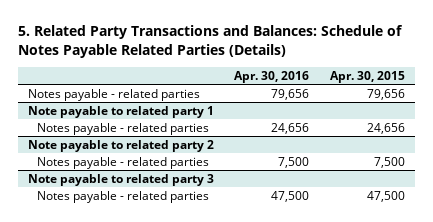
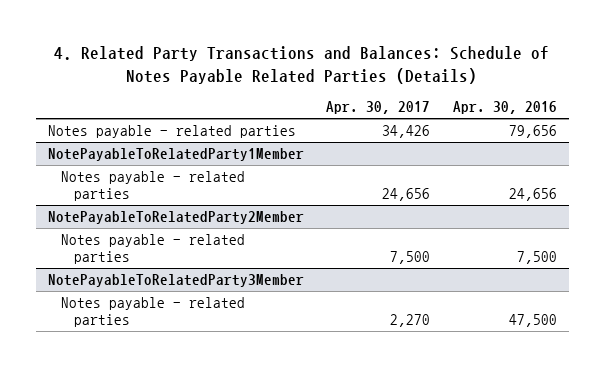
[17,25,403,58] 5. Related Party Transactions and Balances: Schedule of Notes Payable Related Parties (Details) -> [54,46,550,84] 4. Related Party Transactions and Balances: Schedule of Notes Payable Related Parties (Details)
[329,70,405,83] Apr. 30, 2015 -> none
none -> [326,101,431,115] Apr. 30, 2017
[27,105,214,118] Note payable to related party 1 -> [47,148,304,162] NotePayableToRelatedParty1Member
[27,139,214,152] Note payable to related party 2 -> [47,211,304,225] NotePayableToRelatedParty2Member
[27,173,214,186] Note payable to related party 3 -> [47,274,304,288] NotePayableToRelatedParty3Member

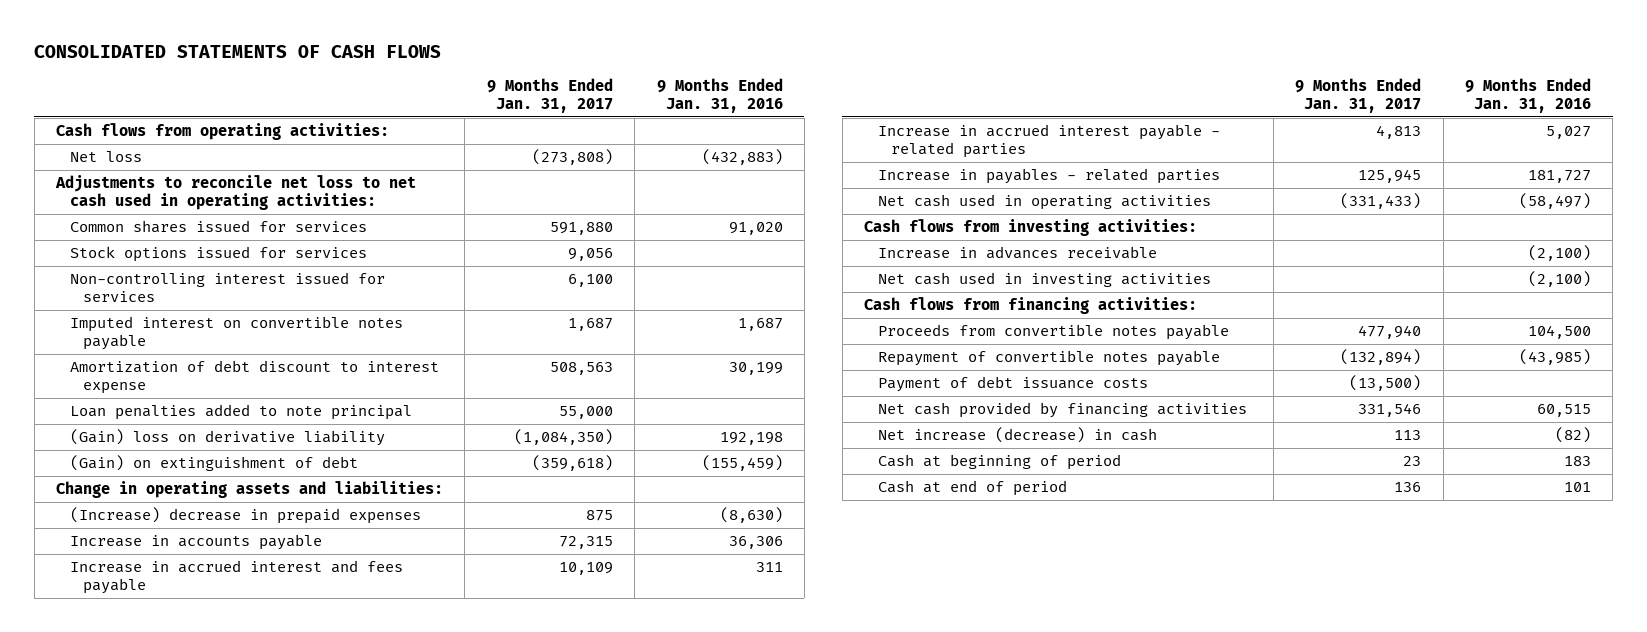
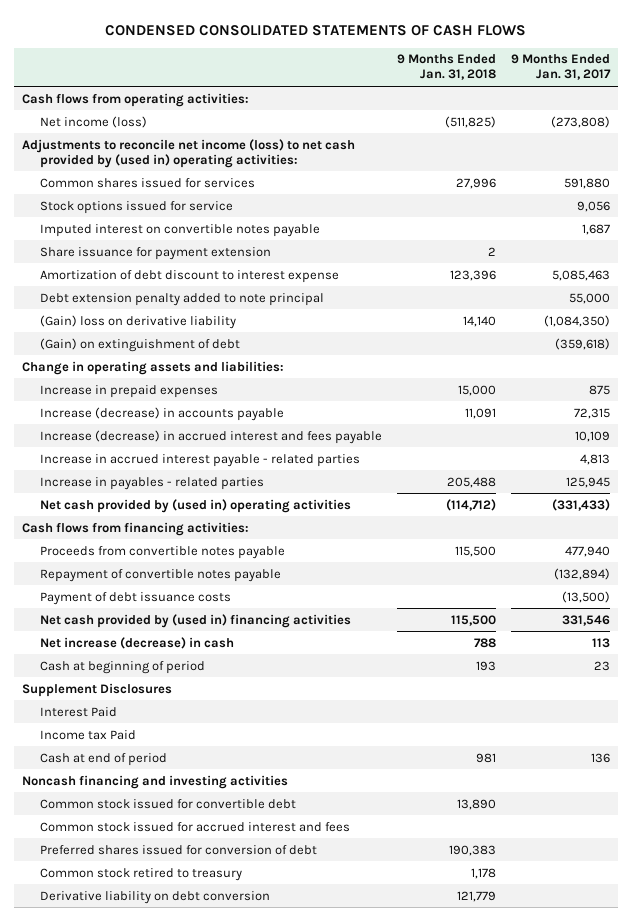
[34,44,442,58] CONSOLIDATED STATEMENTS OF CASH FLOWS -> [105,24,527,36] CONDENSED CONSOLIDATED STATEMENTS OF CASH FLOWS
[656,78,783,114] 9 Months Ended Jan. 31, 2016 -> none
none -> [397,54,497,81] 9 Months Ended Jan. 31, 2018
[69,151,142,163] Net loss -> [40,115,148,128] Net income (loss)
[54,175,416,211] Adjustments to reconcile net loss to net cash used in operating activities: -> [21,138,355,168] Adjustments to reconcile net income (loss) to net cash provided by (used in) operating activities:
[69,272,385,303] Non-controlling interest issued for services -> none
[69,246,367,263] Stock options issued for services -> [40,200,234,214] Stock options issued for service
[69,404,412,421] Loan penalties added to note principal -> none
none -> [40,246,272,260] Share issuance for payment extension
[549,362,613,376] 508,563 -> [552,269,611,281] 5,085,463
none -> [40,292,325,306] Debt extension penalty added to note principal
[69,507,421,525] (Increase) decrease in prepaid expenses -> [40,384,219,398] Increase in prepaid expenses
[69,534,322,551] Increase in accounts payable -> [40,406,285,421] Increase (decrease) in accounts payable
[69,560,403,595] Increase in accrued interest and fees payable -> [40,429,383,444] Increase (decrease) in accrued interest and fees payable
[864,219,1198,237] Cash flows from investing activities: -> none
[877,246,1157,260] Increase in advances receivable -> none
[877,272,1211,288] Net cash used in investing activities -> none
[877,194,1211,211] Net cash used in operating activities -> [40,498,352,513] Net cash provided by (used in) operating activities
[877,402,1247,419] Net cash provided by financing activities -> [40,613,352,628] Net cash provided by (used in) financing activities
none -> [21,682,172,697] Supplement Disclosures
none -> [40,706,118,717] Interest Paid
none -> [40,729,137,740] Income tax Paid
none -> [21,774,288,789] Noncash financing and investing activities
none -> [40,798,297,809] Common stock issued for convertible debt
none -> [40,821,351,832] Common stock issued for accrued interest and fees
none -> [40,844,318,855] Preferred shares issued for conversion of debt
none -> [40,867,243,881] Common stock retired to treasury
none -> [40,890,271,904] Derivative liability on debt conversion

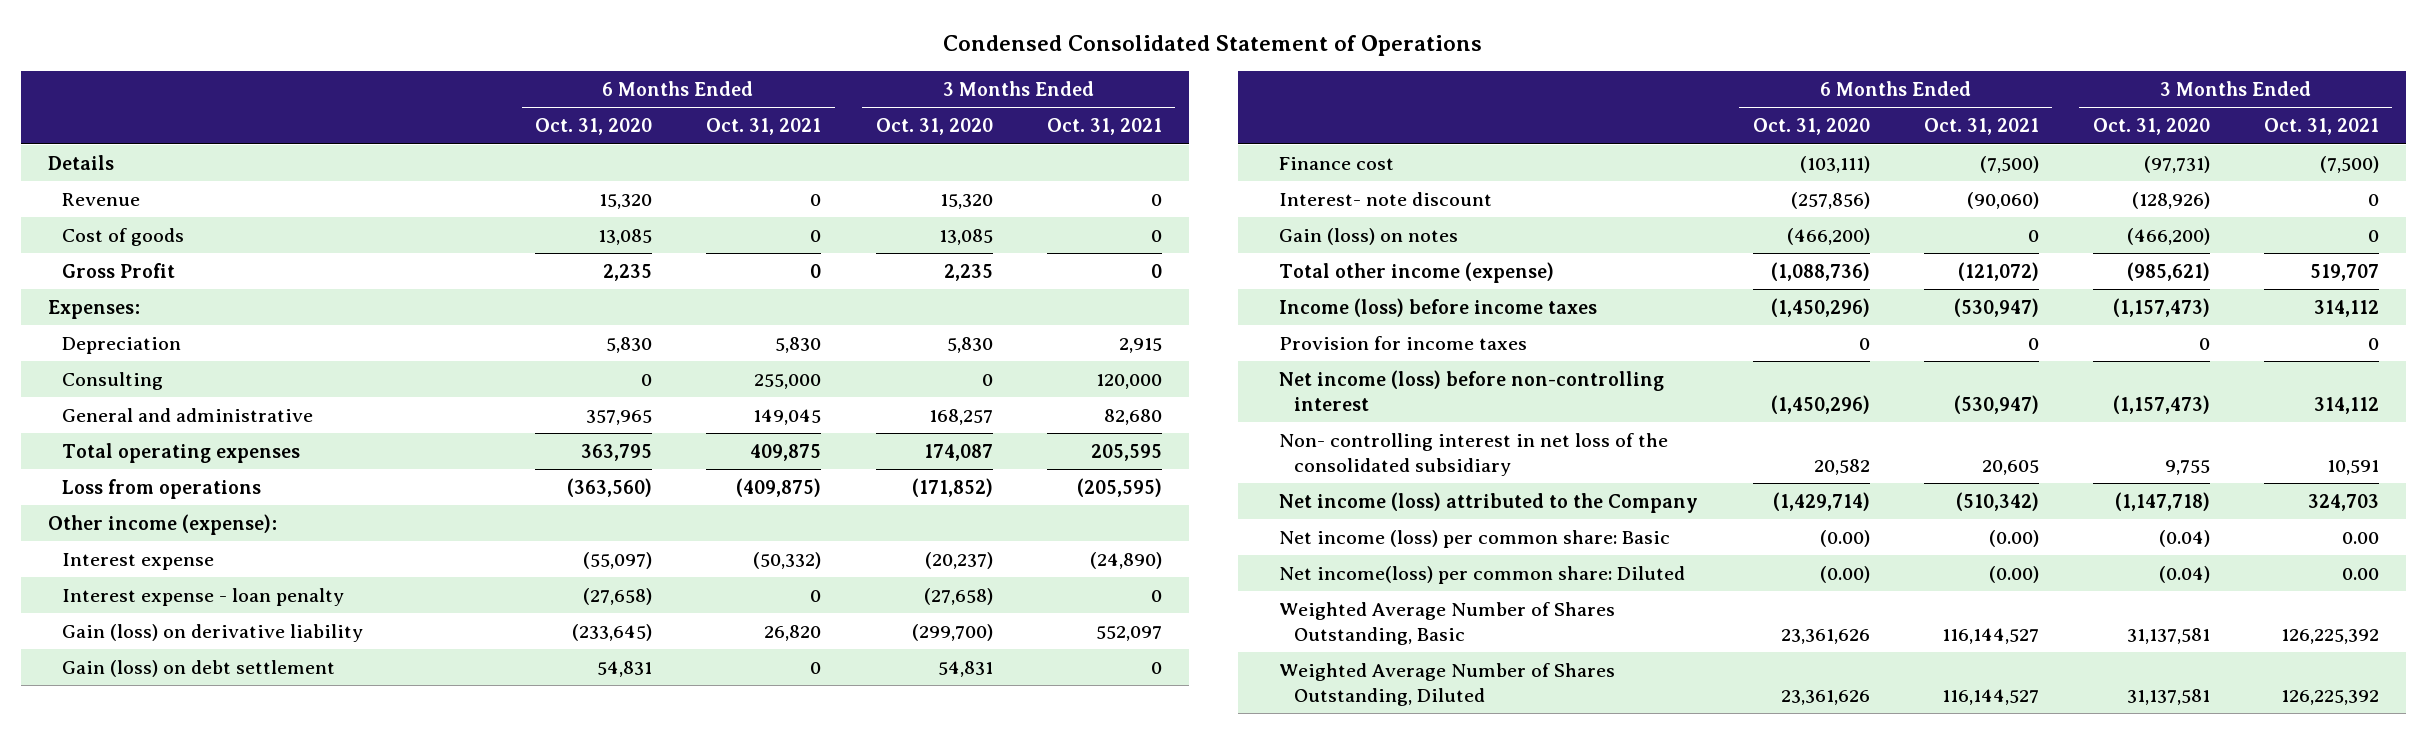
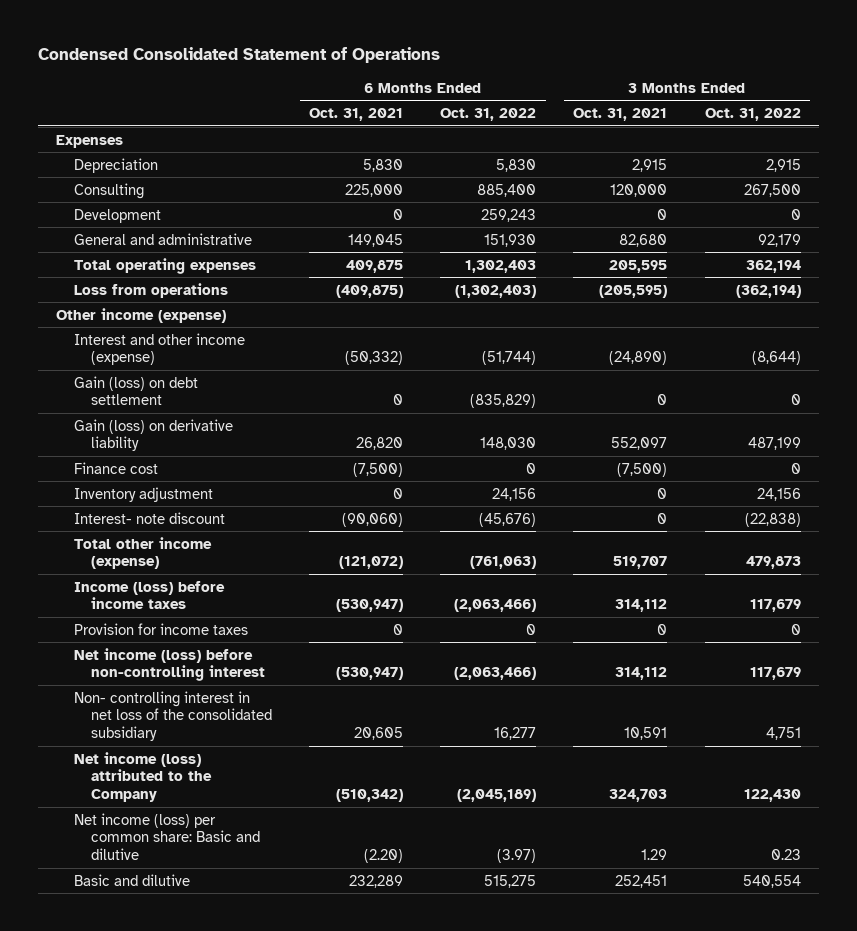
[535,118,653,136] Oct. 31, 2020 -> none
[875,118,993,136] Oct. 31, 2020 -> none
none -> [440,108,537,122] Oct. 31, 2022
none -> [704,108,801,122] Oct. 31, 2022
[47,155,114,171] Details -> none
[62,193,141,207] Revenue -> none
[62,228,185,247] Cost of goods -> none
[62,263,176,279] Gross Profit -> none
[47,300,140,320] Expenses: -> [56,134,124,148] Expenses
[754,374,822,390] 255,000 -> [345,183,404,197] 225,000
none -> [73,208,161,223] Development
[62,588,345,607] Interest expense - loan penalty -> none
[47,514,277,536] Other income (expense): -> [56,307,227,323] Other income (expense)
[62,553,215,571] Interest expense -> [73,332,245,366] Interest and other income (expense)
[62,624,364,643] Gain (loss) on derivative liability -> [73,418,233,452] Gain (loss) on derivative liability
none -> [73,486,213,502] Inventory adjustment
[1279,228,1459,246] Gain (loss) on notes -> none
[1279,566,1686,585] Net income(loss) per common share: Diluted -> none
[1279,602,1616,645] Weighted Average Number of Shares Outstanding, Basic -> none
[1279,663,1616,706] Weighted Average Number of Shares Outstanding, Diluted -> none
[1279,530,1671,549] Net income (loss) per common share: Basic -> [73,812,261,861] Net income (loss) per common share: Basic and dilutive
[1988,530,2039,548] (0.00) -> [364,849,404,864] (2.20)
[2341,532,2379,545] 0.00 -> [641,849,668,861] 1.29
none -> [73,873,190,886] Basic and dilutive

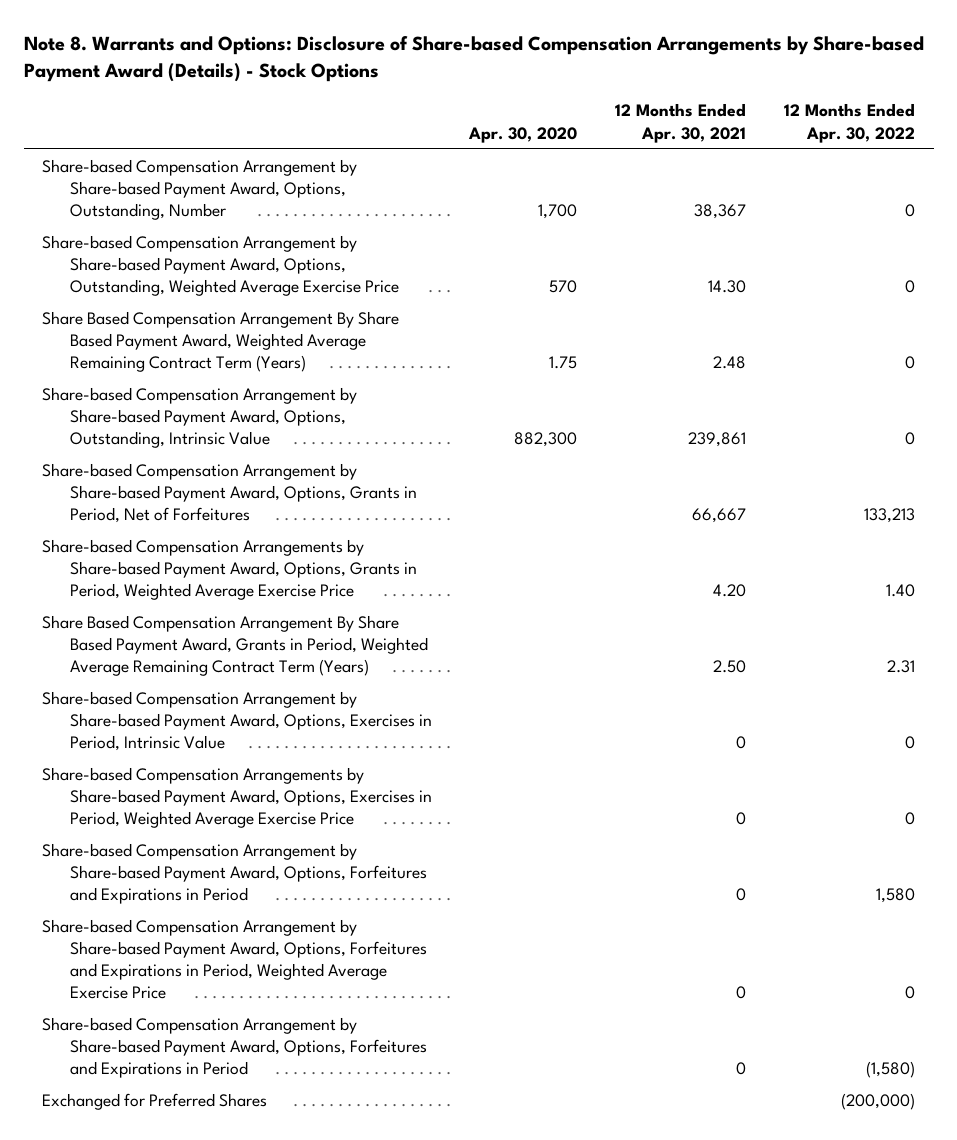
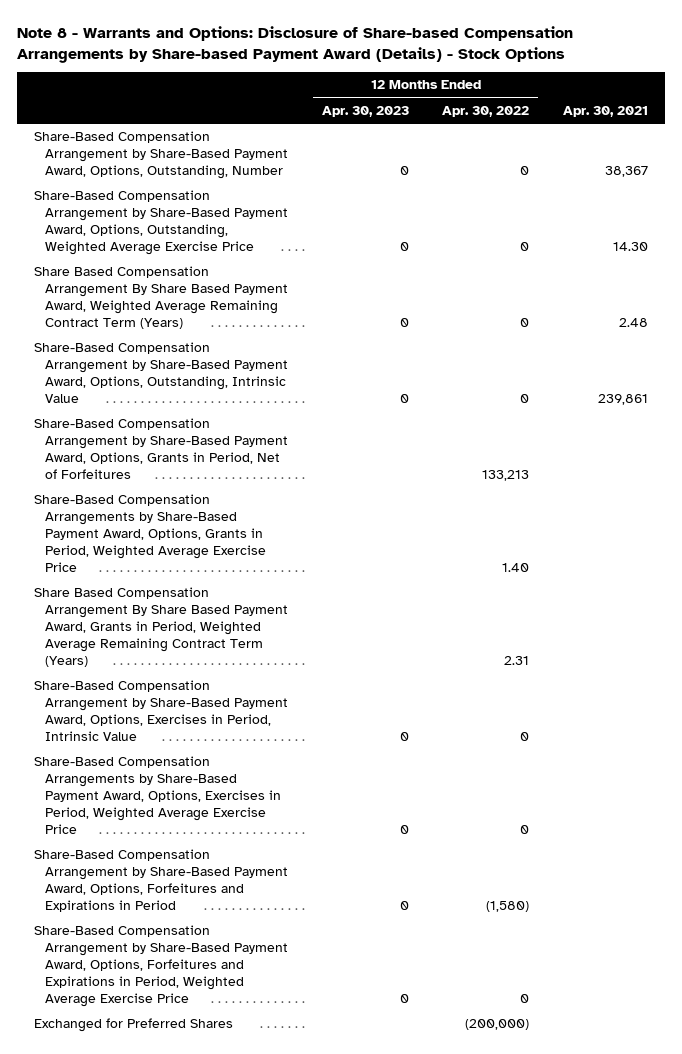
[23,36,924,83] Note 8. Warrants and Options: Disclosure of Share-based Compensation Arrangements by Share-based Payment Award (Details) - Stock Options -> [17,25,574,63] Note 8 - Warrants and Options: Disclosure of Share-based Compensation Arrangements by Share-based Payment Award (Details) - Stock Options
[468,126,578,143] Apr. 30, 2020 -> none
[615,103,747,143] 12 Months Ended Apr. 30, 2021 -> none
none -> [321,105,409,117] Apr. 30, 2023
none -> [563,105,649,117] Apr. 30, 2021
[42,158,358,221] Share-based Compensation Arrangement by Share-based Payment Award, Options, Outstanding, Number -> [34,131,289,180] Share-Based Compensation Arrangement by Share-Based Payment Award, Options, Outstanding, Number
[42,234,399,297] Share-based Compensation Arrangement by Share-based Payment Award, Options, Outstanding, Weighted Average Exercise Price -> [34,190,289,255] Share-Based Compensation Arrangement by Share-Based Payment Award, Options, Outstanding, Weighted Average Exercise Price
[42,386,358,449] Share-based Compensation Arrangement by Share-based Payment Award, Options, Outstanding, Intrinsic Value -> [34,342,289,403] Share-Based Compensation Arrangement by Share-Based Payment Award, Options, Outstanding, Intrinsic Value
[42,462,417,524] Share-based Compensation Arrangement by Share-based Payment Award, Options, Grants in Period, Net of Forfeitures -> [34,418,289,479] Share-Based Compensation Arrangement by Share-Based Payment Award, Options, Grants in Period, Net of Forfeitures
[42,538,417,601] Share-based Compensation Arrangements by Share-based Payment Award, Options, Grants in Period, Weighted Average Exercise Price -> [34,494,267,572] Share-Based Compensation Arrangements by Share-Based Payment Award, Options, Grants in Period, Weighted Average Exercise Price
[42,1016,427,1079] Share-based Compensation Arrangement by Share-based Payment Award, Options, Forfeitures and Expirations in Period -> none
[42,690,432,752] Share-based Compensation Arrangement by Share-based Payment Award, Options, Exercises in Period, Intrinsic Value -> [34,680,289,741] Share-Based Compensation Arrangement by Share-Based Payment Award, Options, Exercises in Period, Intrinsic Value
[42,766,432,829] Share-based Compensation Arrangements by Share-based Payment Award, Options, Exercises in Period, Weighted Average Exercise Price -> [34,756,282,834] Share-Based Compensation Arrangements by Share-Based Payment Award, Options, Exercises in Period, Weighted Average Exercise Price
[42,842,427,905] Share-based Compensation Arrangement by Share-based Payment Award, Options, Forfeitures and Expirations in Period -> [34,849,289,912] Share-Based Compensation Arrangement by Share-Based Payment Award, Options, Forfeitures and Expirations in Period
[876,888,916,904] 1,580 -> [486,900,530,912] (1,580)
[42,918,427,1000] Share-based Compensation Arrangement by Share-based Payment Award, Options, Forfeitures and Expirations in Period, Weighted Average Exercise Price -> [34,925,289,1007] Share-Based Compensation Arrangement by Share-Based Payment Award, Options, Forfeitures and Expirations in Period, Weighted Average Exercise Price

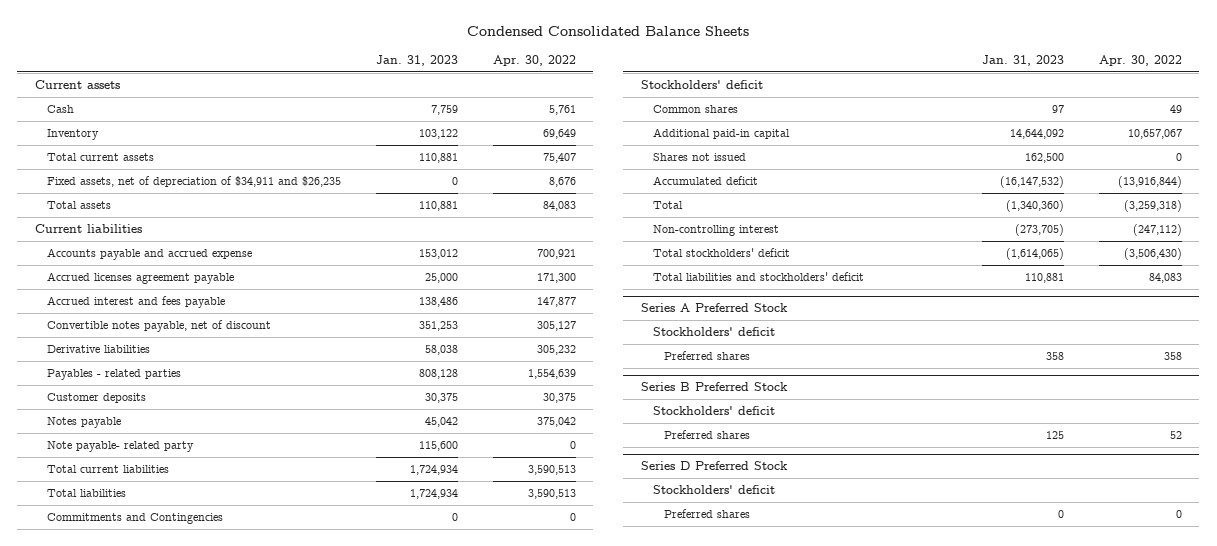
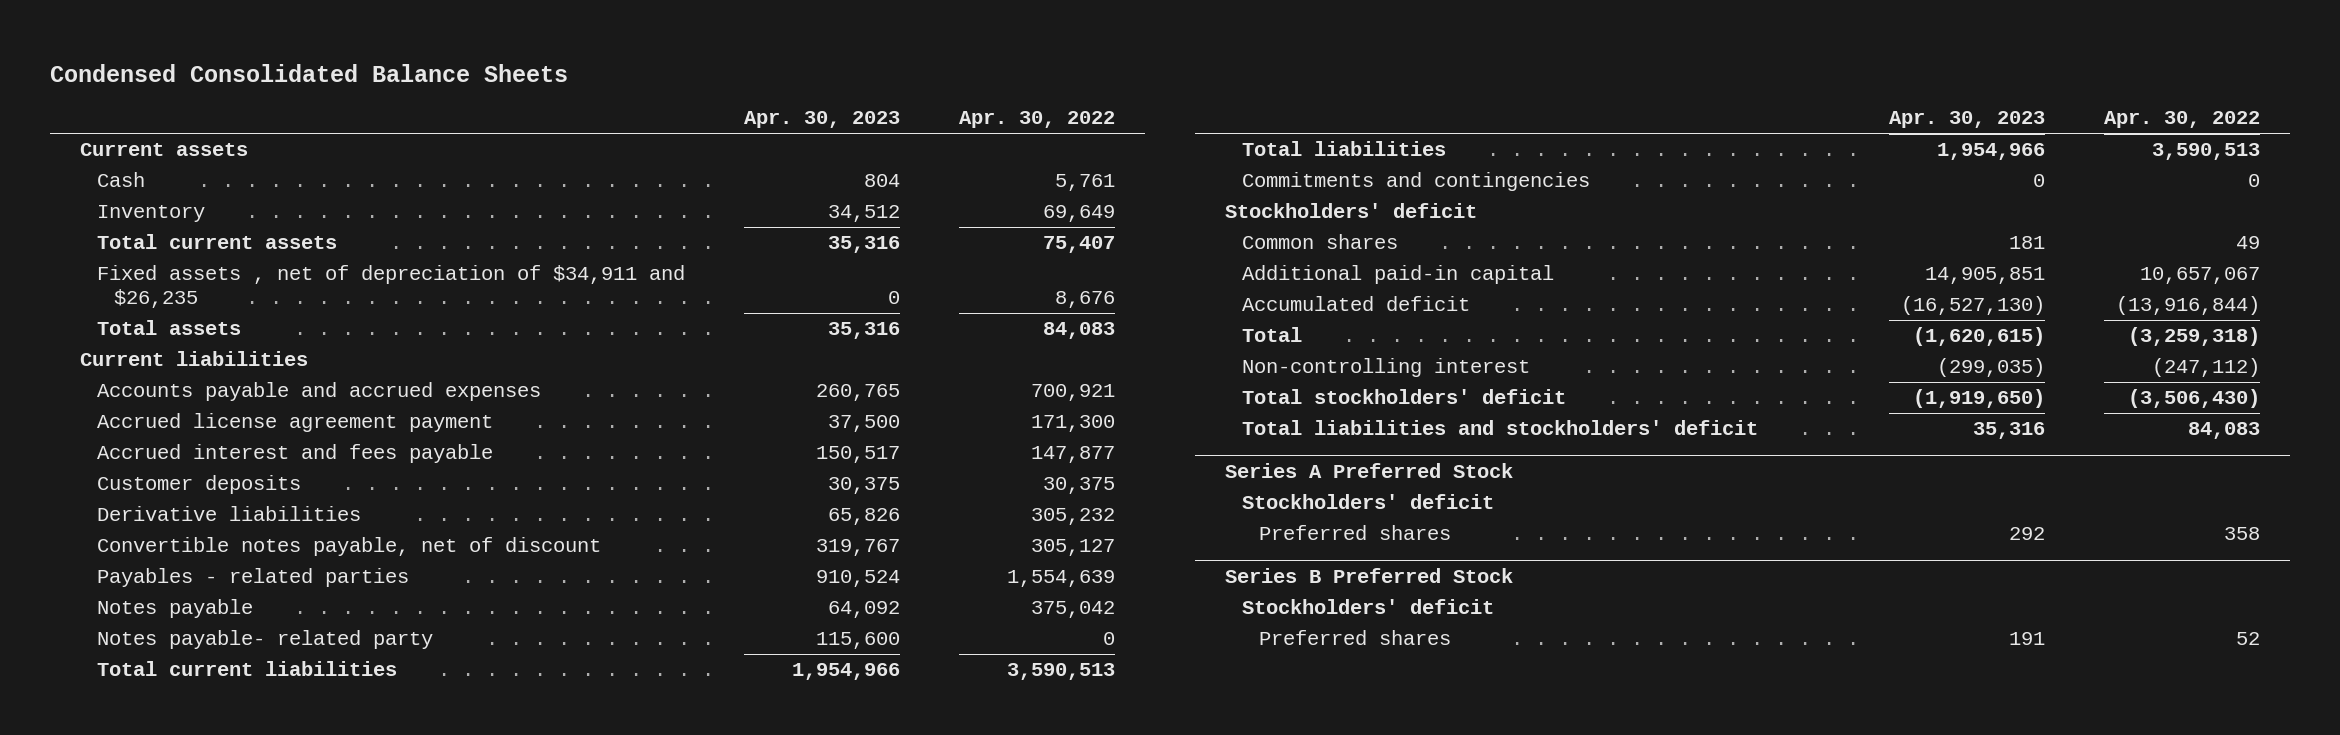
[375,55,458,67] Jan. 31, 2023 -> none
none -> [743,111,900,129] Apr. 30, 2023
[46,176,341,188] Fixed assets, net of depreciation of $34,911 and $26,235 -> [96,265,685,309] Fixed assets , net of depreciation of $34,911 and $26,235
[46,248,252,261] Accounts payable and accrued expense -> [96,382,541,402] Accounts payable and accrued expenses
[46,272,234,285] Accrued licenses agreement payable -> [96,413,493,433] Accrued license agreement payment
[46,393,146,404] Customer deposits -> [96,475,301,495] Customer deposits
[46,320,271,333] Convertible notes payable, net of discount -> [96,537,601,557] Convertible notes payable, net of discount
[46,441,194,453] Note payable- related party -> [96,630,433,650] Notes payable- related party
[46,513,223,525] Commitments and Contingencies -> [1241,172,1590,192] Commitments and contingencies
[652,153,746,162] Shares not issued -> none
[640,461,788,471] Series D Preferred Stock -> none
[652,485,775,495] Stockholders' deficit -> none
[664,509,751,519] Preferred shares -> none

